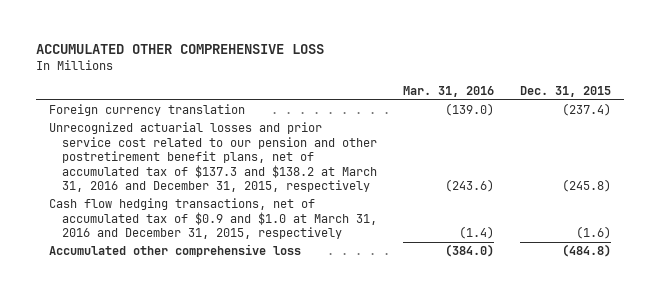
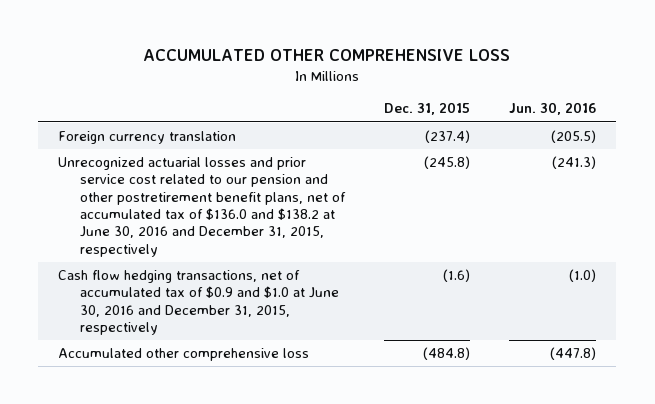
[403,86,495,98] Mar. 31, 2016 -> none
none -> [509,102,597,116] Jun. 30, 2016
[49,122,378,193] Unrecognized actuarial losses and prior service cost related to our pension and other postretirement benefit plans, net of accumulated tax of $137.3 and $138.2 at March 31, 2016 and December 31, 2015, respectively -> [58,157,346,257] Unrecognized actuarial losses and prior service cost related to our pension and other postretirement benefit plans, net of accumulated tax of $136.0 and $138.2 at June 30, 2016 and December 31, 2015, respectively
[49,198,378,240] Cash flow hedging transactions, net of accumulated tax of $0.9 and $1.0 at March 31, 2016 and December 31, 2015, respectively -> [58,270,339,335] Cash flow hedging transactions, net of accumulated tax of $0.9 and $1.0 at June 30, 2016 and December 31, 2015, respectively

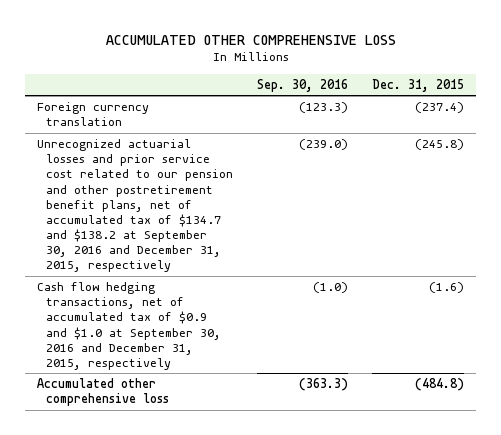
[509,102,597,116] Jun. 30, 2016 -> none
none -> [257,78,349,92] Sep. 30, 2016
[58,157,346,257] Unrecognized actuarial losses and prior service cost related to our pension and other postretirement benefit plans, net of accumulated tax of $136.0 and $138.2 at June 30, 2016 and December 31, 2015, respectively -> [37,139,234,273] Unrecognized actuarial losses and prior service cost related to our pension and other postretirement benefit plans, net of accumulated tax of $134.7 and $138.2 at September 30, 2016 and December 31, 2015, respectively
[58,270,339,335] Cash flow hedging transactions, net of accumulated tax of $0.9 and $1.0 at June 30, 2016 and December 31, 2015, respectively -> [37,282,222,370] Cash flow hedging transactions, net of accumulated tax of $0.9 and $1.0 at September 30, 2016 and December 31, 2015, respectively

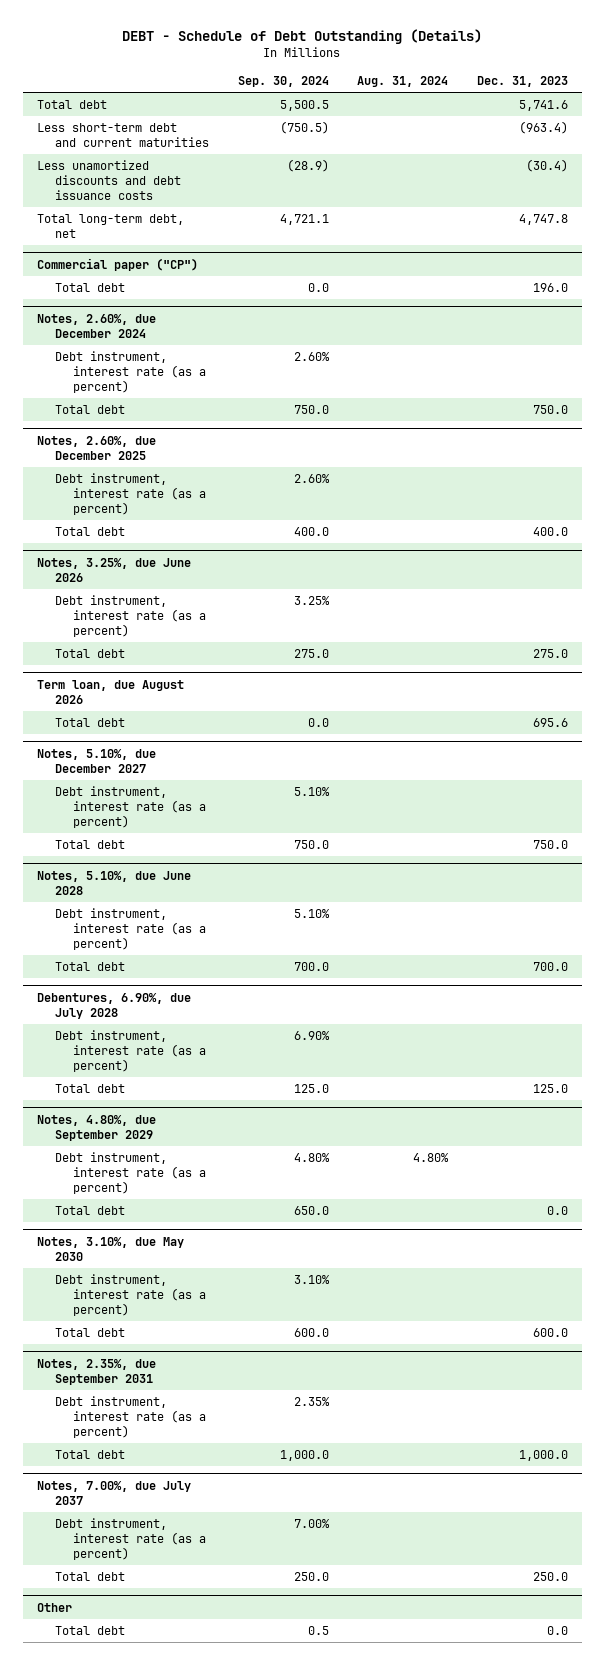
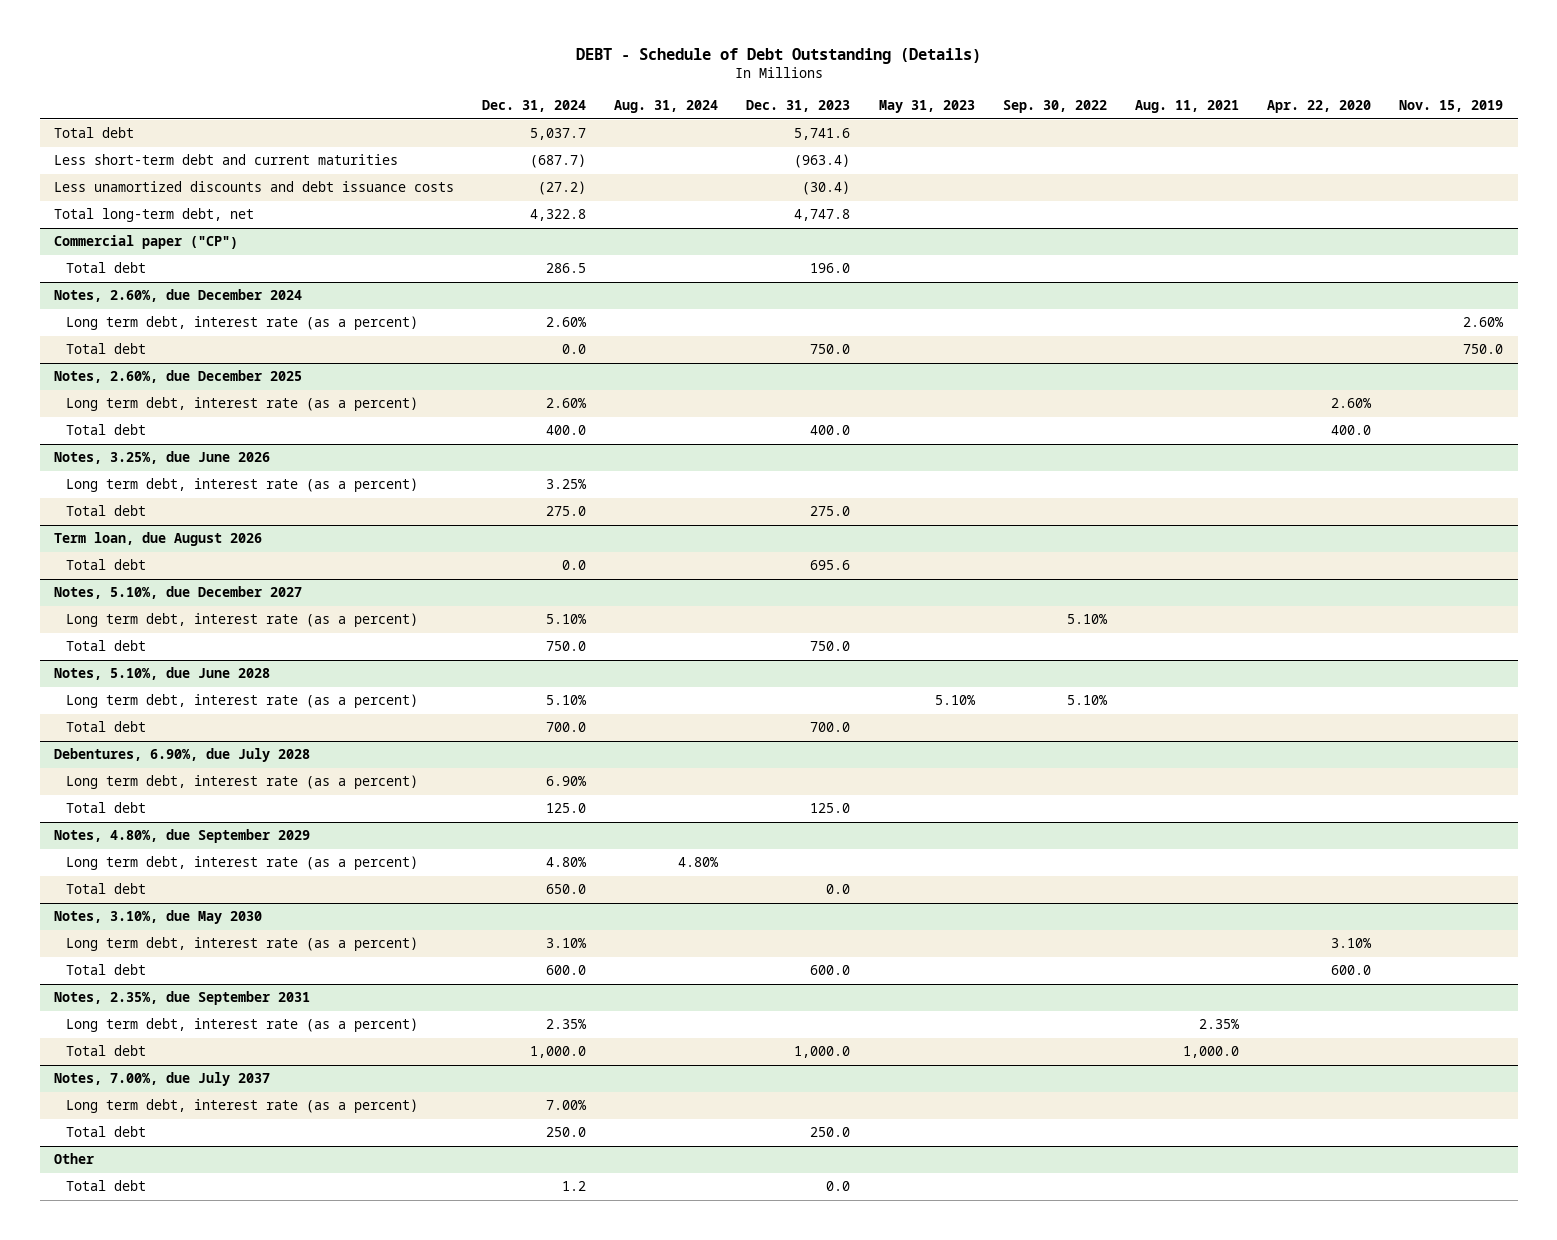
[237,76,329,88] Sep. 30, 2024 -> none
none -> [481,99,586,112] Dec. 31, 2024
none -> [878,99,975,113] May 31, 2023
none -> [1002,99,1107,113] Sep. 30, 2022
none -> [1135,99,1240,113] Aug. 11, 2021
none -> [1267,99,1372,113] Apr. 22, 2020
none -> [1399,99,1504,112] Nov. 15, 2019
[54,351,206,394] Debt instrument, interest rate (as a percent) -> [66,316,419,331] Long term debt, interest rate (as a percent)
[54,473,206,516] Debt instrument, interest rate (as a percent) -> [66,397,419,412] Long term debt, interest rate (as a percent)
[54,595,206,638] Debt instrument, interest rate (as a percent) -> [66,478,419,493] Long term debt, interest rate (as a percent)
[54,786,206,829] Debt instrument, interest rate (as a percent) -> [66,613,419,628] Long term debt, interest rate (as a percent)
[54,908,206,951] Debt instrument, interest rate (as a percent) -> [66,694,419,709] Long term debt, interest rate (as a percent)
[54,1030,206,1073] Debt instrument, interest rate (as a percent) -> [66,775,419,790] Long term debt, interest rate (as a percent)
[54,1152,206,1195] Debt instrument, interest rate (as a percent) -> [66,856,419,871] Long term debt, interest rate (as a percent)
[54,1274,206,1317] Debt instrument, interest rate (as a percent) -> [66,937,419,952] Long term debt, interest rate (as a percent)
[54,1396,206,1439] Debt instrument, interest rate (as a percent) -> [66,1018,419,1033] Long term debt, interest rate (as a percent)
[54,1518,206,1561] Debt instrument, interest rate (as a percent) -> [66,1099,419,1114] Long term debt, interest rate (as a percent)

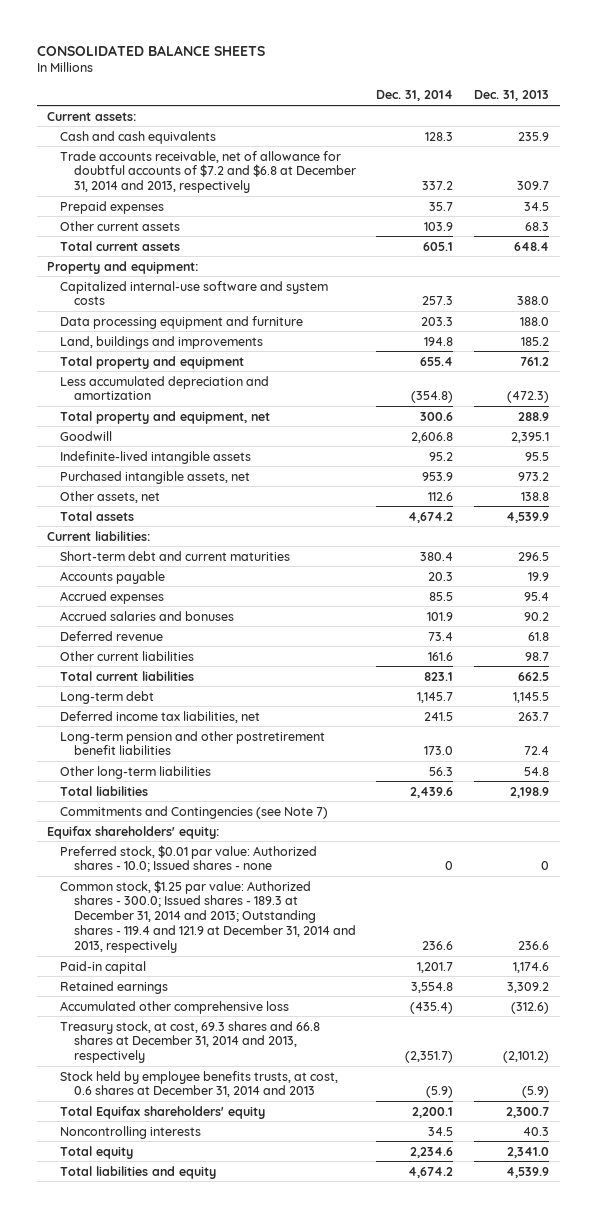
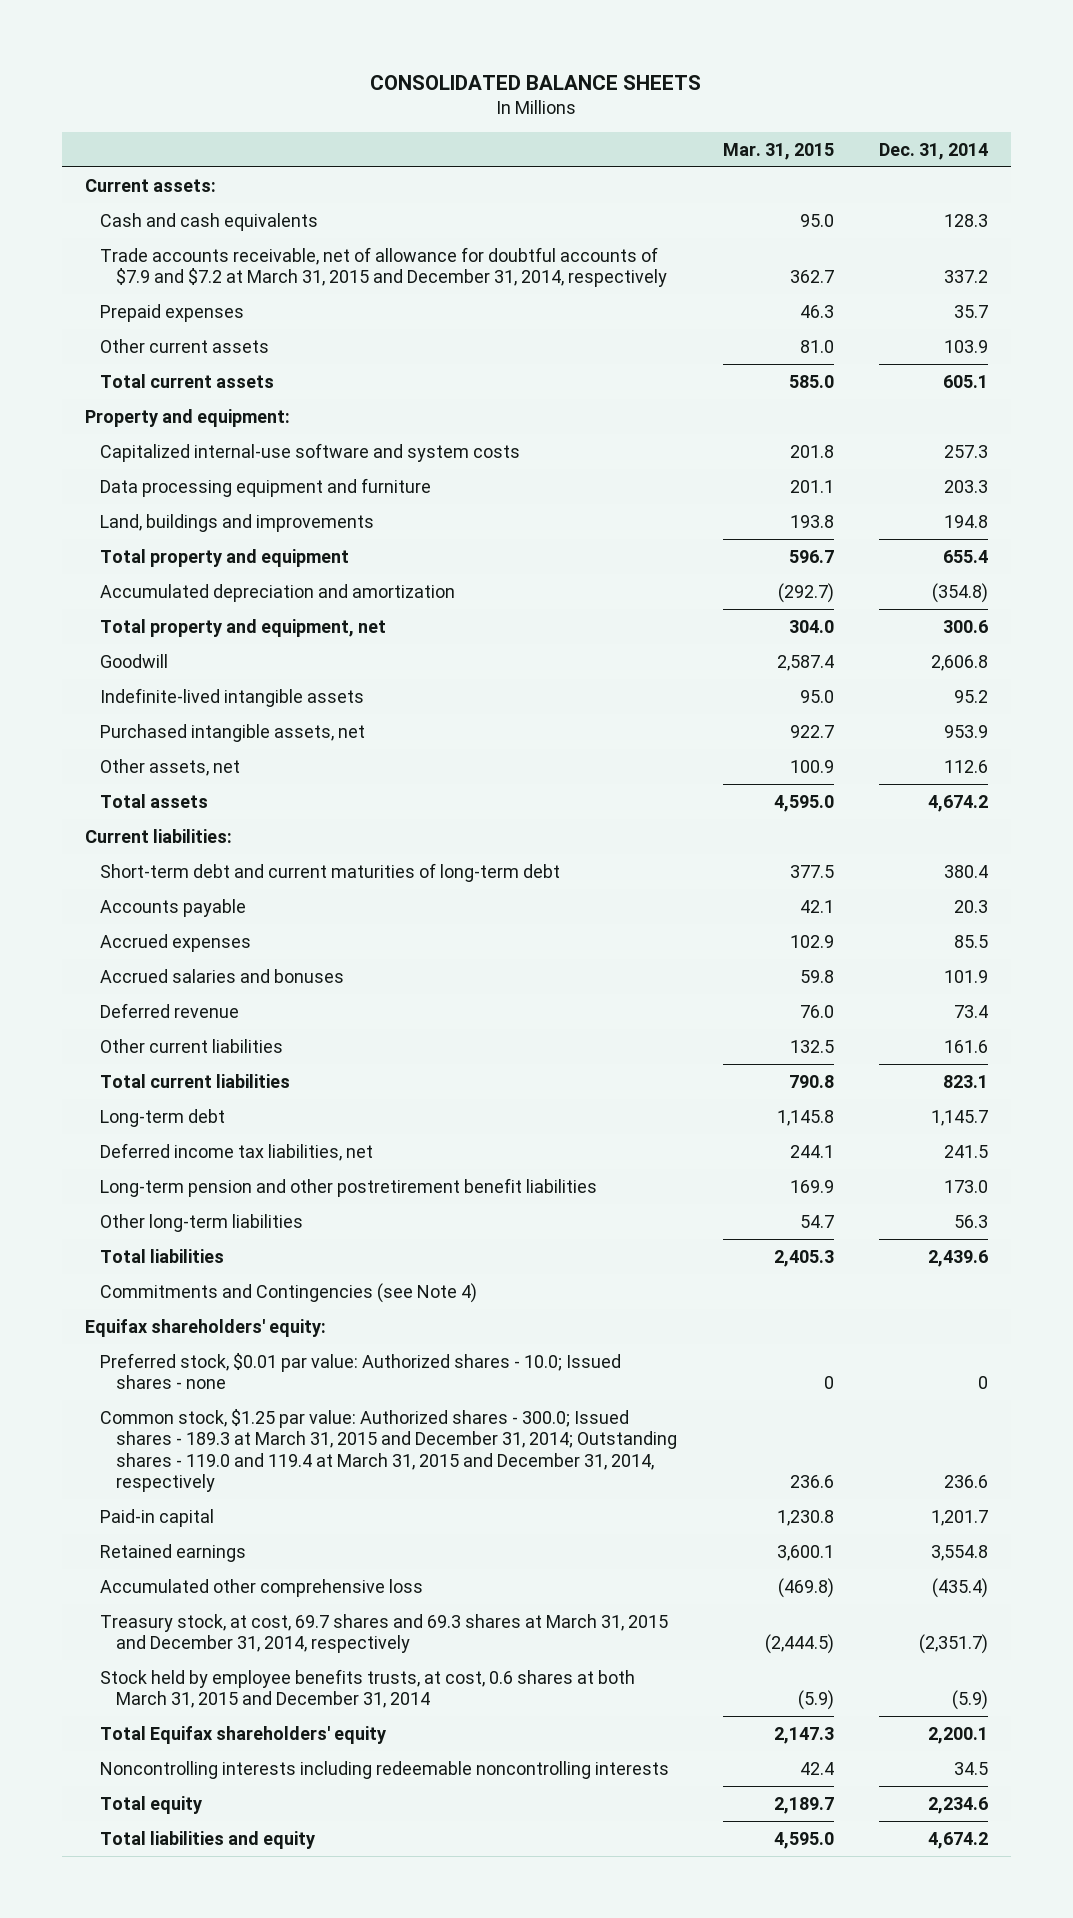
[474,90,550,102] Dec. 31, 2013 -> none
none -> [722,143,834,161] Mar. 31, 2015
[60,150,356,194] Trade accounts receivable, net of allowance for doubtful accounts of $7.2 and $6.8 at December 31, 2014 and 2013, respectively -> [100,246,668,288] Trade accounts receivable, net of allowance for doubtful accounts of $7.9 and $7.2 at March 31, 2015 and December 31, 2014, respectively
[60,375,270,401] Less accumulated depreciation and amortization -> [100,583,456,602] Accumulated depreciation and amortization
[60,550,291,561] Short-term debt and current maturities -> [100,862,561,882] Short-term debt and current maturities of long-term debt
[60,805,329,819] Commitments and Contingencies (see Note 7) -> [100,1282,478,1303] Commitments and Contingencies (see Note 4)
[60,879,356,953] Common stock, $1.25 par value: Authorized shares - 300.0; Issued shares - 189.3 at December 31, 2014 and 2013; Outstanding shares - 119.4 and 121.9 at December 31, 2014 and 2013, respectively -> [100,1408,678,1493] Common stock, $1.25 par value: Authorized shares - 300.0; Issued shares - 189.3 at March 31, 2015 and December 31, 2014; Outstanding shares - 119.0 and 119.4 at March 31, 2015 and December 31, 2014, respectively
[60,1020,321,1064] Treasury stock, at cost, 69.3 shares and 66.8 shares at December 31, 2014 and 2013, respectively -> [100,1613,669,1654] Treasury stock, at cost, 69.7 shares and 69.3 shares at March 31, 2015 and December 31, 2014, respectively
[60,1070,339,1098] Stock held by employee benefits trusts, at cost, 0.6 shares at December 31, 2014 and 2013 -> [100,1668,636,1709] Stock held by employee benefits trusts, at cost, 0.6 shares at both March 31, 2015 and December 31, 2014
[60,1125,202,1139] Noncontrolling interests -> [100,1760,670,1779] Noncontrolling interests including redeemable noncontrolling interests

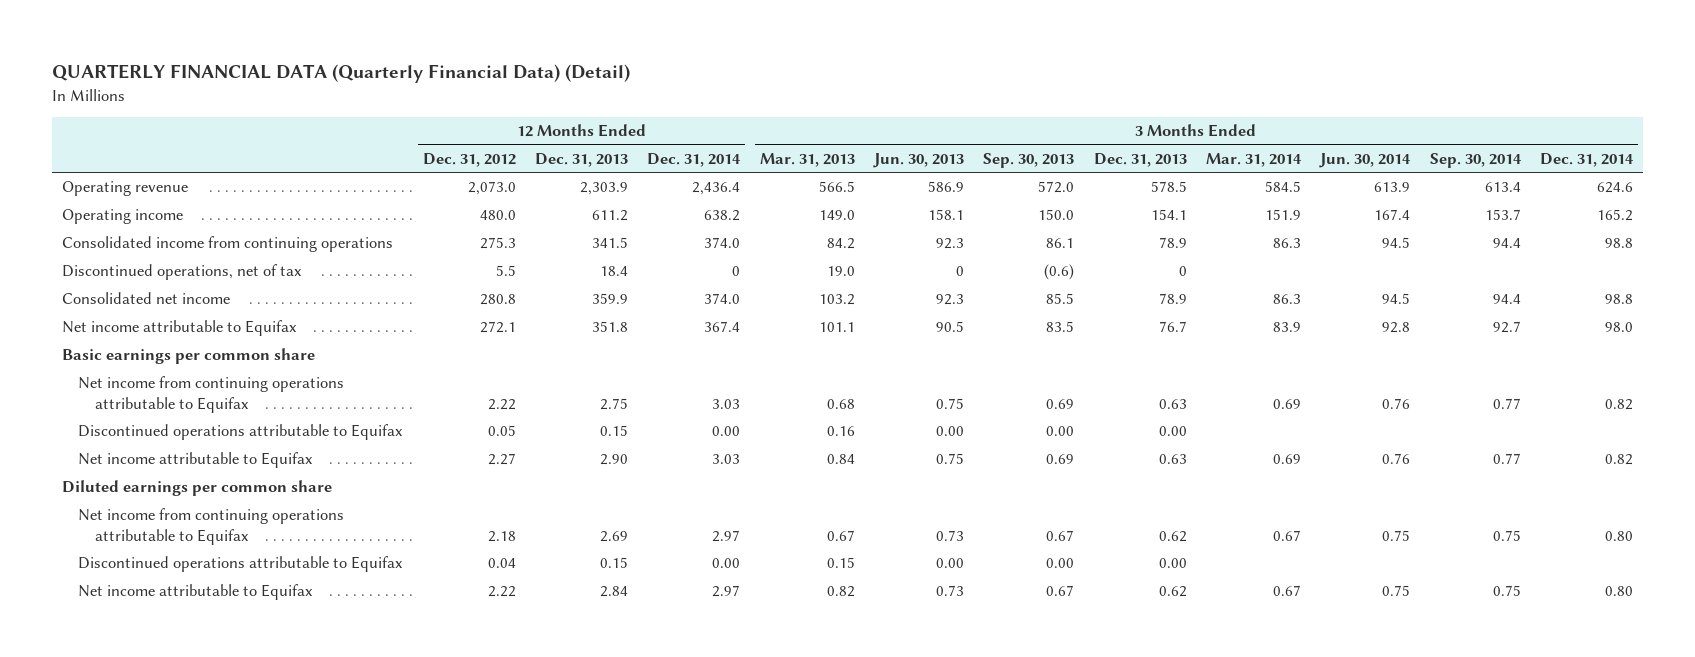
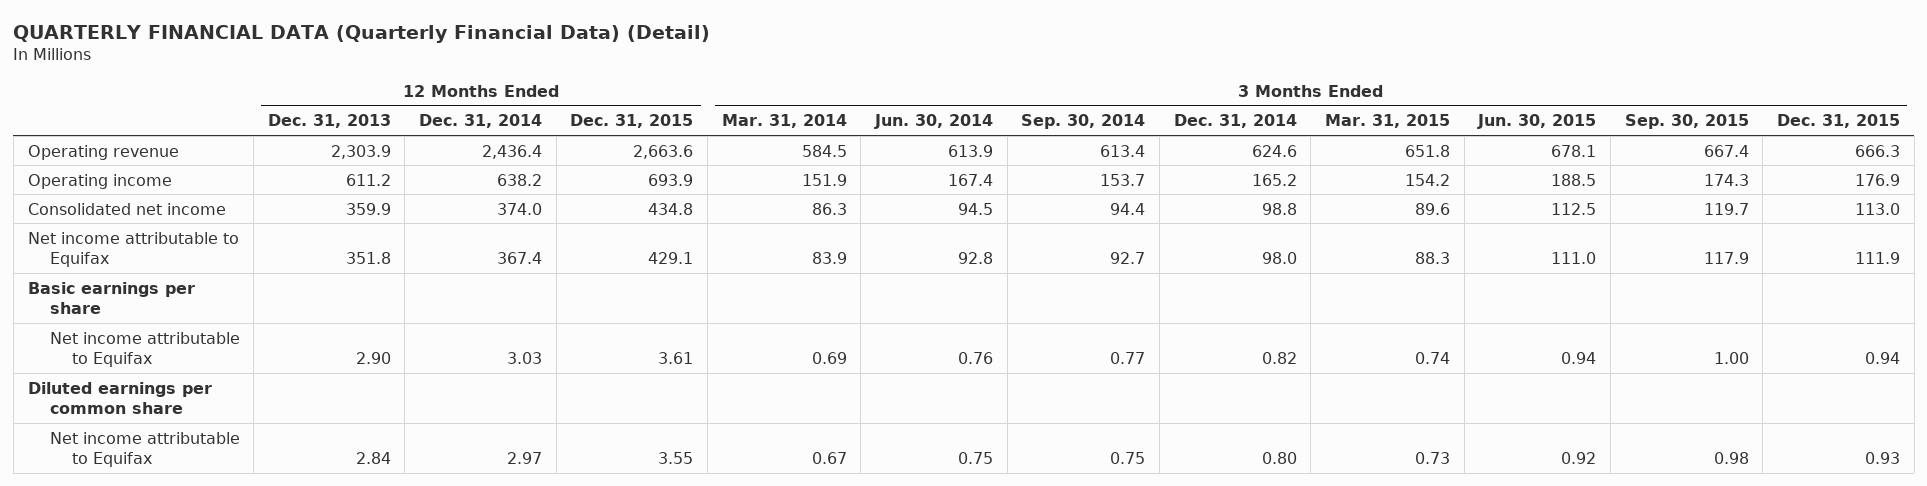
[422,152,516,167] Dec. 31, 2012 -> none
[759,152,855,167] Mar. 31, 2013 -> none
[873,152,965,168] Jun. 30, 2013 -> none
[983,152,1075,168] Sep. 30, 2013 -> none
[1093,152,1187,167] Dec. 31, 2013 -> none
none -> [570,114,694,129] Dec. 31, 2015
none -> [1324,114,1450,129] Mar. 31, 2015
none -> [1477,114,1597,130] Jun. 30, 2015
none -> [1624,114,1749,130] Sep. 30, 2015
none -> [1776,114,1900,129] Dec. 31, 2015
[61,236,393,253] Consolidated income from continuing operations -> none
[61,264,302,281] Discontinued operations, net of tax -> none
[78,376,345,414] Net income from continuing operations attributable to Equifax -> none
[78,424,404,441] Discontinued operations attributable to Equifax -> none
[61,348,315,365] Basic earnings per common share -> [27,281,195,314] Basic earnings per share
[78,508,345,546] Net income from continuing operations attributable to Equifax -> none
[78,556,404,573] Discontinued operations attributable to Equifax -> none

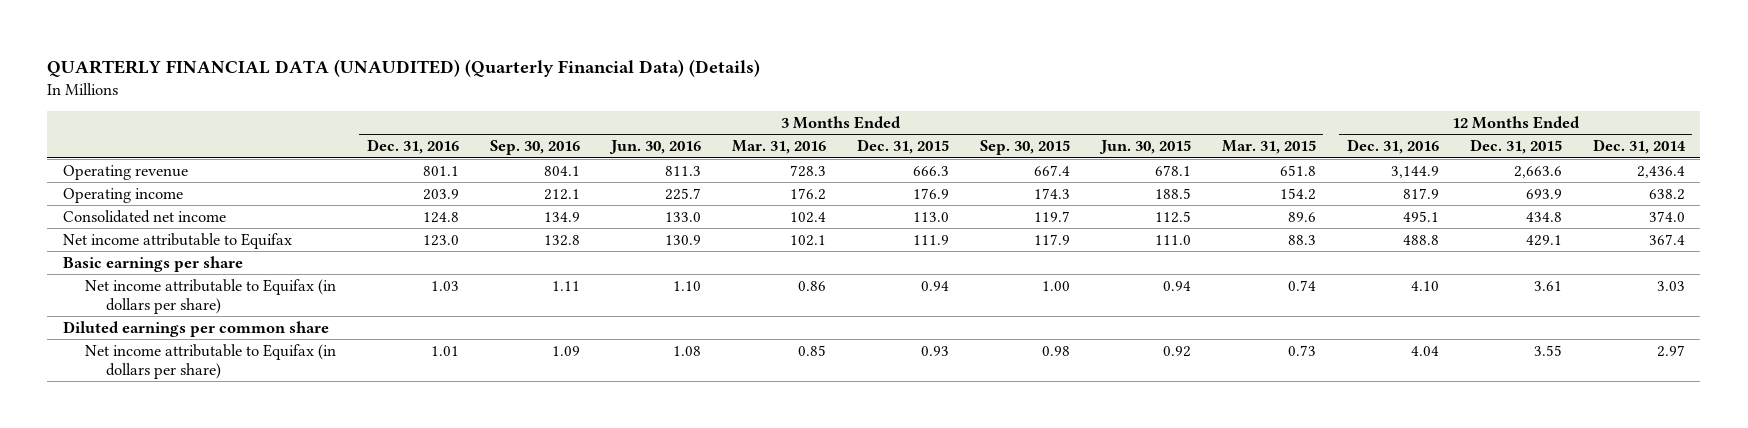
[13,24,711,43] QUARTERLY FINANCIAL DATA (Quarterly Financial Data) (Detail) -> [47,58,761,77] QUARTERLY FINANCIAL DATA (UNAUDITED) (Quarterly Financial Data) (Details)
[267,114,391,129] Dec. 31, 2013 -> none
[721,114,847,129] Mar. 31, 2014 -> none
[874,114,994,130] Jun. 30, 2014 -> none
[1021,114,1146,130] Sep. 30, 2014 -> none
[1173,114,1297,129] Dec. 31, 2014 -> none
none -> [366,139,459,155] Dec. 31, 2016
none -> [489,140,580,156] Sep. 30, 2016
none -> [608,140,701,155] Jun. 30, 2016
none -> [731,140,826,155] Mar. 31, 2016
none -> [1346,139,1439,155] Dec. 31, 2016
[49,331,240,367] Net income attributable to Equifax -> [84,279,336,314] Net income attributable to Equifax (in dollars per share)
[49,431,240,467] Net income attributable to Equifax -> [84,344,336,379] Net income attributable to Equifax (in dollars per share)

